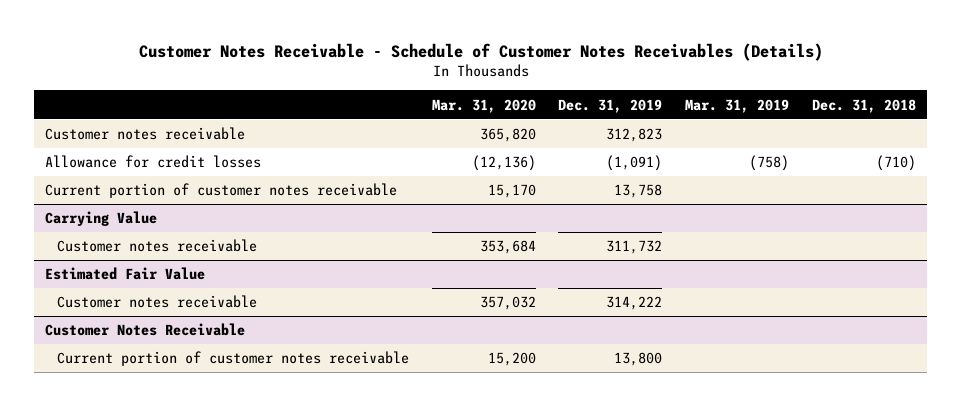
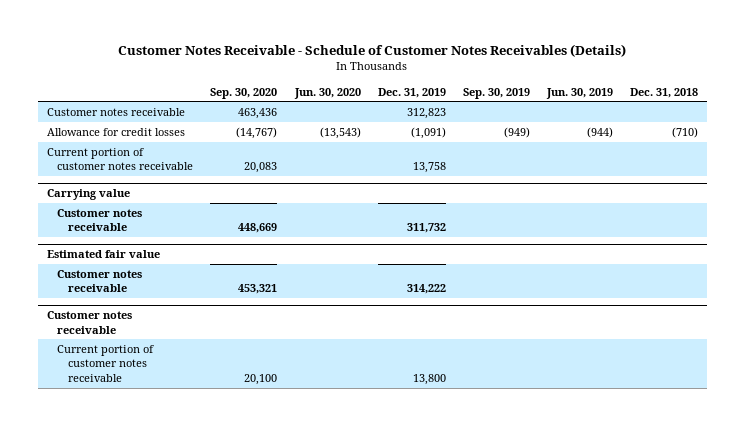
[431,98,536,113] Mar. 31, 2020 -> none
[685,98,790,113] Mar. 31, 2019 -> none
none -> [210,87,278,99] Sep. 30, 2020
none -> [293,87,361,99] Jun. 30, 2020
none -> [463,87,531,99] Sep. 30, 2019
none -> [546,87,614,99] Jun. 30, 2019
[45,211,158,227] Carrying Value -> [46,189,130,201] Carrying value
[45,267,206,281] Estimated Fair Value -> [46,250,160,259] Estimated fair value
[45,323,246,337] Customer Notes Receivable -> [46,311,132,334] Customer notes receivable

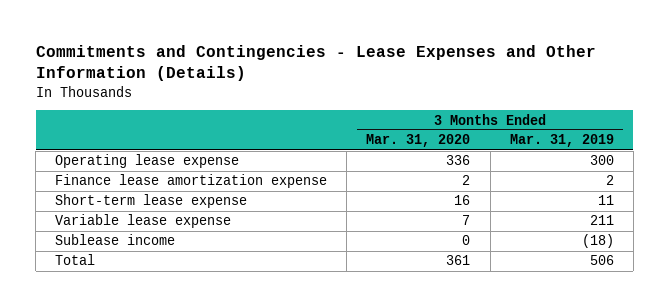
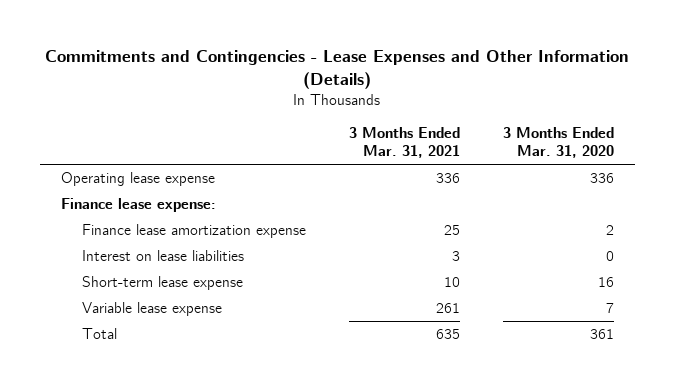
[509,134,614,148] Mar. 31, 2019 -> none
none -> [348,127,460,159] 3 Months Ended Mar. 31, 2021
none -> [61,198,217,213] Finance lease expense:
none -> [81,250,244,262] Interest on lease liabilities
[55,234,176,246] Sublease income -> none

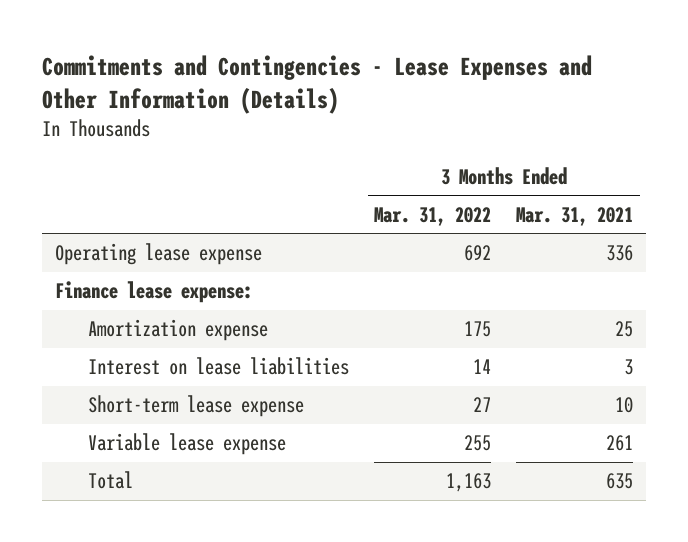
[502,127,614,159] 3 Months Ended Mar. 31, 2020 -> none
none -> [374,206,492,226] Mar. 31, 2022
[81,224,306,239] Finance lease amortization expense -> [87,319,268,342] Amortization expense

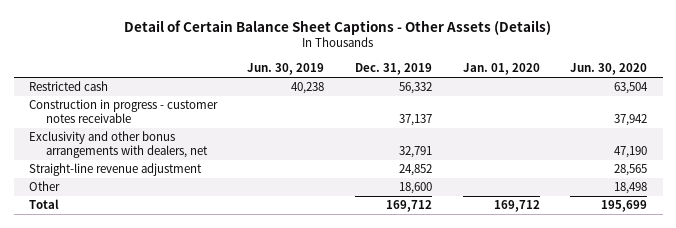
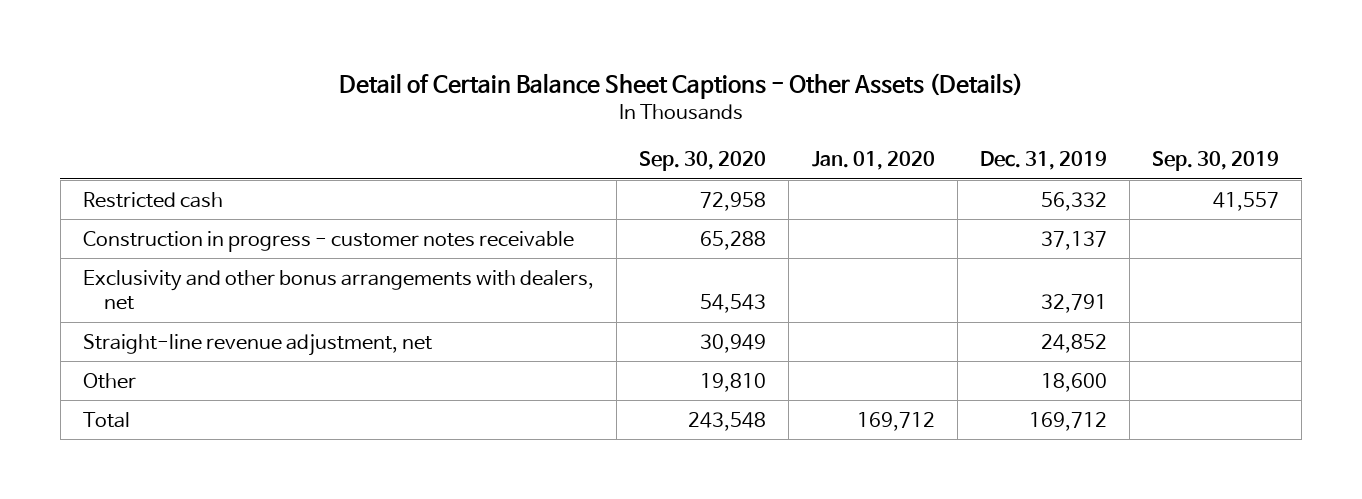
[247,63,325,76] Jun. 30, 2019 -> none
[570,63,648,76] Jun. 30, 2020 -> none
none -> [639,151,767,172] Sep. 30, 2020
none -> [1152,151,1280,172] Sep. 30, 2019
[28,163,202,177] Straight-line revenue adjustment -> [83,334,433,357] Straight-line revenue adjustment, net

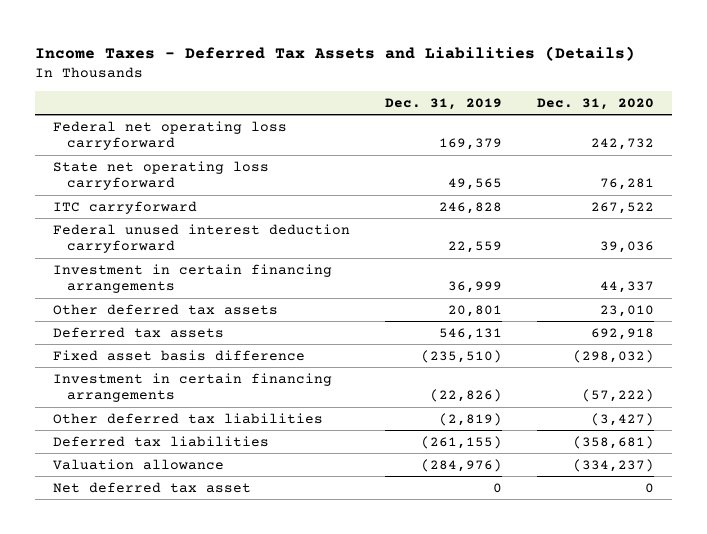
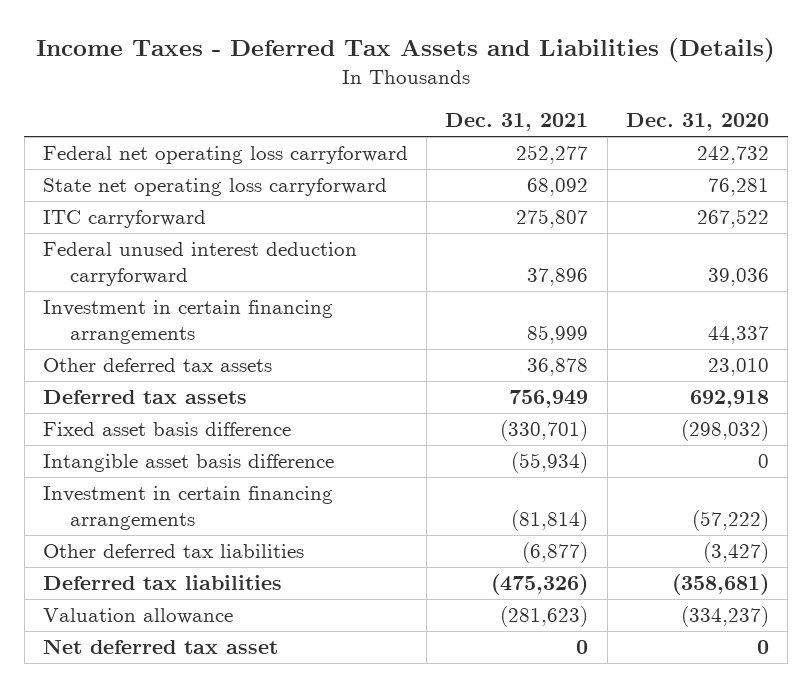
[384,98,502,111] Dec. 31, 2019 -> none
none -> [445,113,589,132] Dec. 31, 2021
none -> [42,453,334,472] Intangible asset basis difference

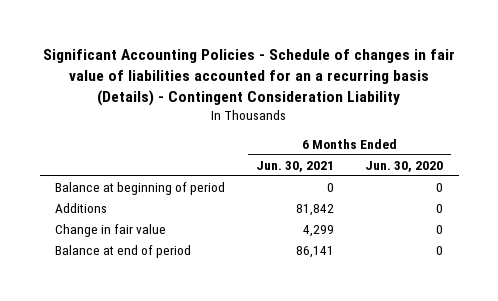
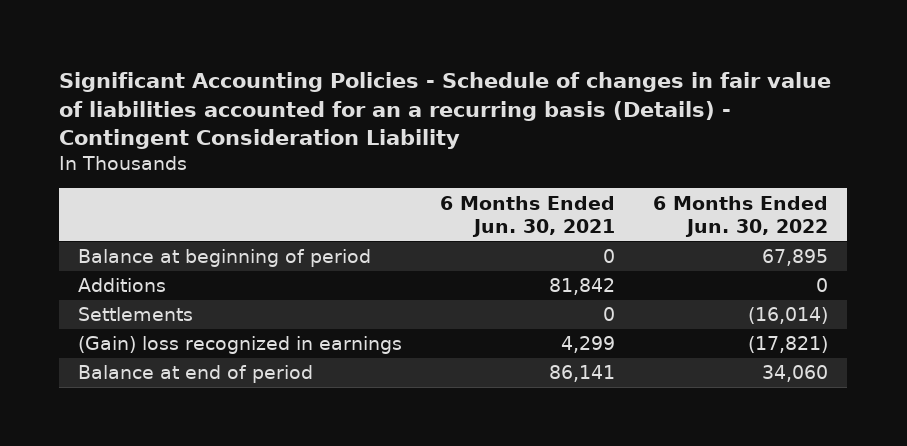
[365,161,444,173] Jun. 30, 2020 -> none
none -> [653,195,829,238] 6 Months Ended Jun. 30, 2022
none -> [78,307,194,322] Settlements
[55,224,167,238] Change in fair value -> [78,336,403,355] (Gain) loss recognized in earnings

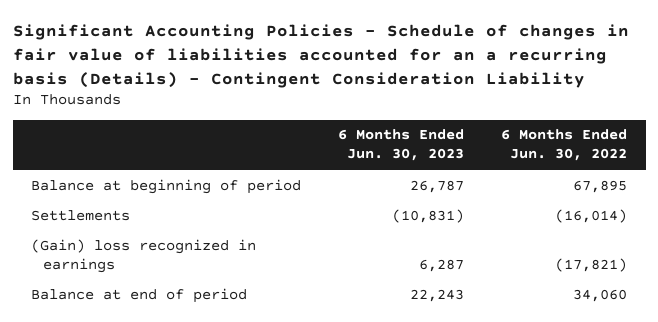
[440,195,616,238] 6 Months Ended Jun. 30, 2021 -> none
none -> [338,129,465,162] 6 Months Ended Jun. 30, 2023
[78,278,167,293] Additions -> none

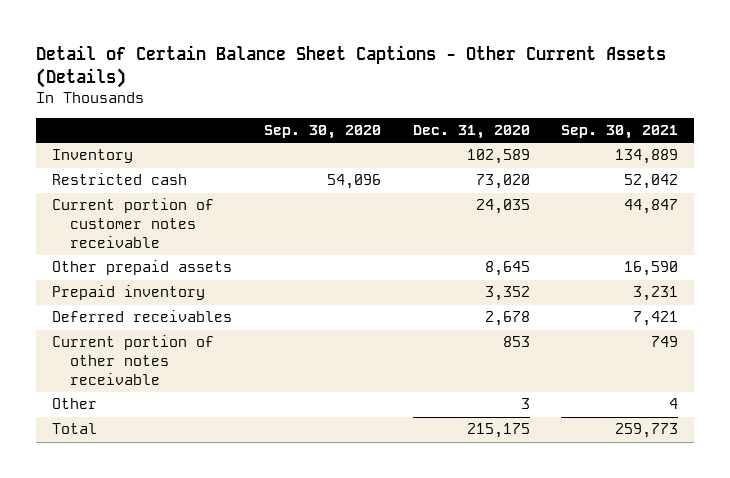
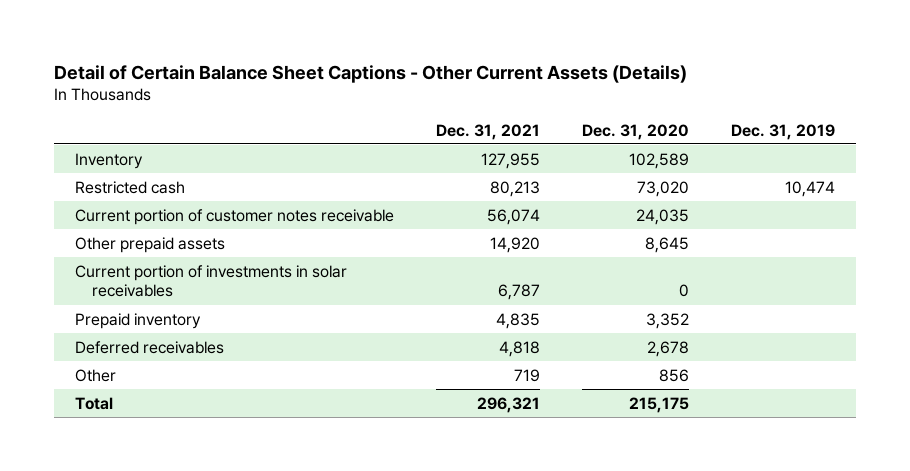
[263,125,381,140] Sep. 30, 2020 -> none
[561,125,679,140] Sep. 30, 2021 -> none
none -> [435,123,540,140] Dec. 31, 2021
none -> [731,123,836,140] Dec. 31, 2019
none -> [74,264,347,298] Current portion of investments in solar receivables
[52,335,215,386] Current portion of other notes receivable -> none
[520,398,530,410] 3 -> [659,368,690,382] 856

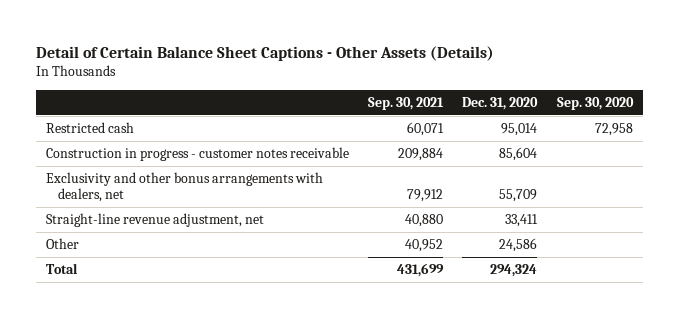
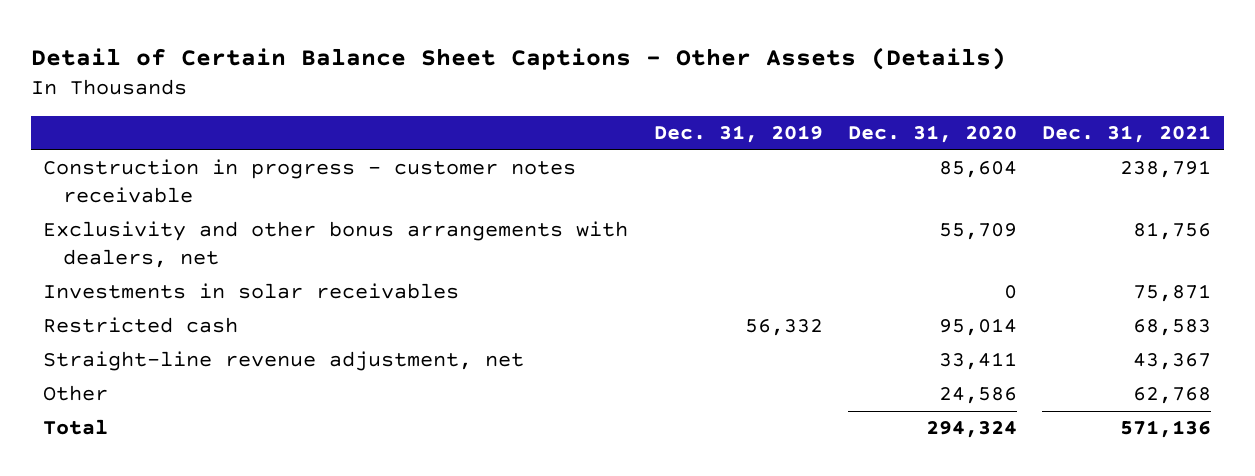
[368,96,445,110] Sep. 30, 2021 -> none
[556,96,634,110] Sep. 30, 2020 -> none
none -> [653,125,823,144] Dec. 31, 2019
none -> [1042,125,1212,144] Dec. 31, 2021
none -> [43,283,460,300] Investments in solar receivables
[45,121,134,133] Restricted cash -> [43,317,239,334] Restricted cash

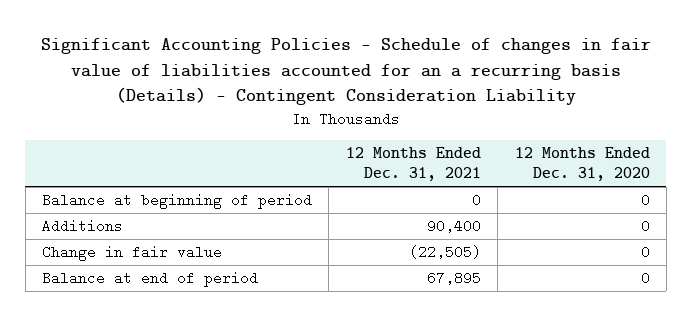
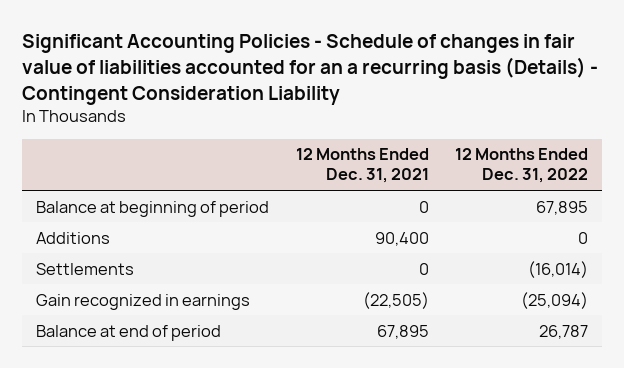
[514,147,650,182] 12 Months Ended Dec. 31, 2020 -> none
none -> [455,148,589,184] 12 Months Ended Dec. 31, 2022
none -> [35,262,134,275] Settlements
[41,245,222,262] Change in fair value -> [35,293,250,310] Gain recognized in earnings

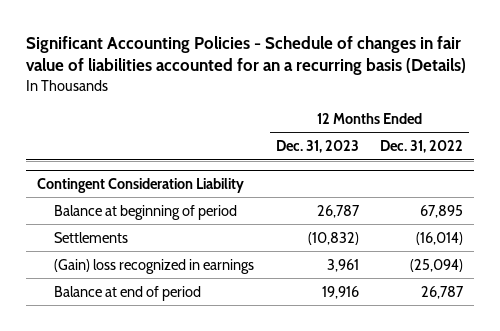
[22,34,599,105] Significant Accounting Policies - Schedule of changes in fair value of liabilities accounted for an a recurring basis (Details) - Contingent Consideration Liability -> [26,35,467,76] Significant Accounting Policies - Schedule of changes in fair value of liabilities accounted for an a recurring basis (Details)
[295,148,429,184] 12 Months Ended Dec. 31, 2021 -> none
none -> [275,140,359,154] Dec. 31, 2023
none -> [36,177,244,193] Contingent Consideration Liability
[35,231,110,244] Additions -> none
[35,293,250,310] Gain recognized in earnings -> [54,258,255,274] (Gain) loss recognized in earnings

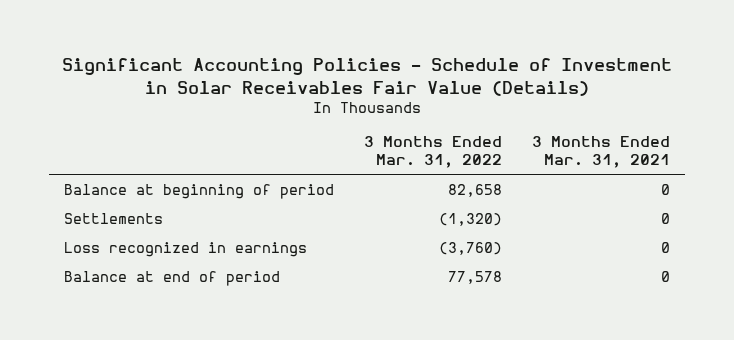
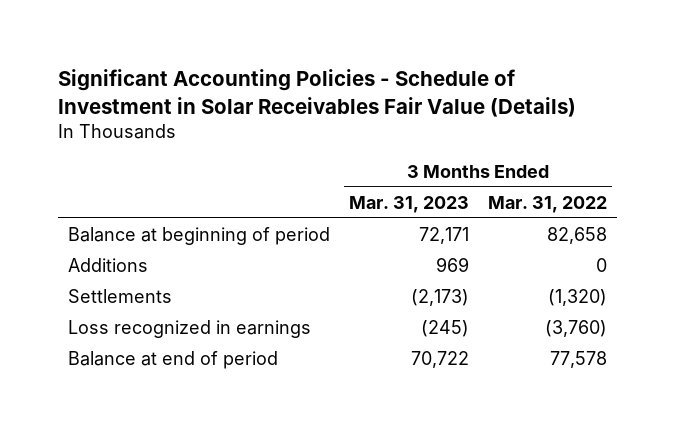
[531,136,670,169] 3 Months Ended Mar. 31, 2021 -> none
none -> [349,195,470,213] Mar. 31, 2023
none -> [67,258,148,273] Additions

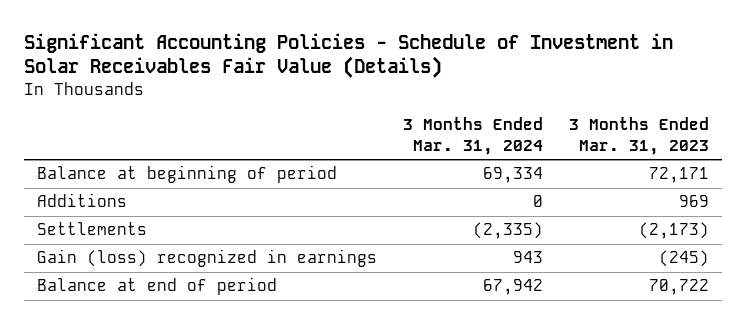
[488,195,608,213] Mar. 31, 2022 -> none
none -> [402,117,543,155] 3 Months Ended Mar. 31, 2024
[67,320,311,339] Loss recognized in earnings -> [36,249,377,268] Gain (loss) recognized in earnings

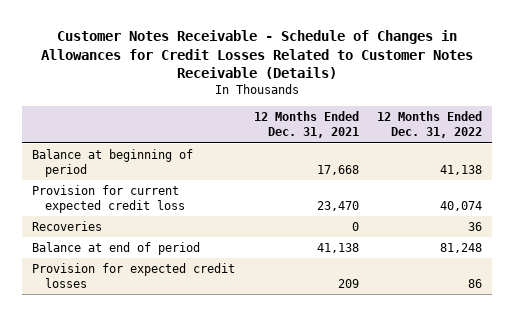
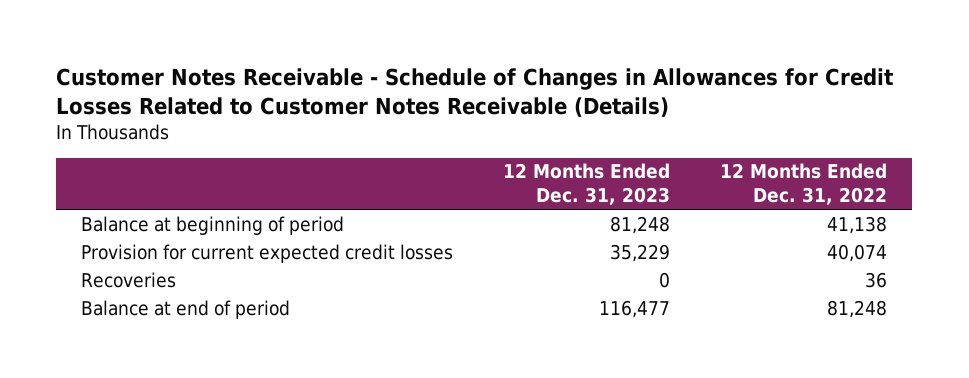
[253,111,359,139] 12 Months Ended Dec. 31, 2021 -> none
none -> [503,163,671,205] 12 Months Ended Dec. 31, 2023
[31,185,186,213] Provision for current expected credit loss -> [81,243,454,263] Provision for current expected credit losses
[31,263,235,288] Provision for expected credit losses -> none

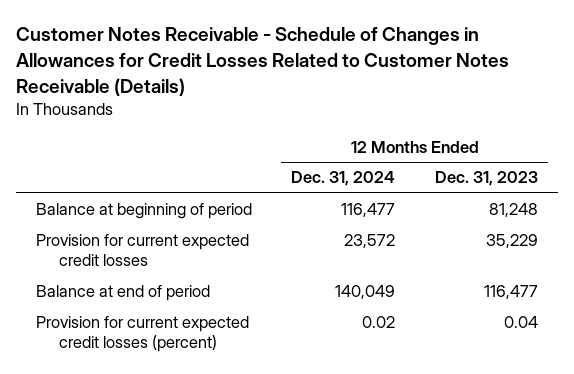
[720,163,888,205] 12 Months Ended Dec. 31, 2022 -> none
none -> [291,171,396,187] Dec. 31, 2024
[81,271,177,288] Recoveries -> none
none -> [35,316,249,353] Provision for current expected credit losses (percent)

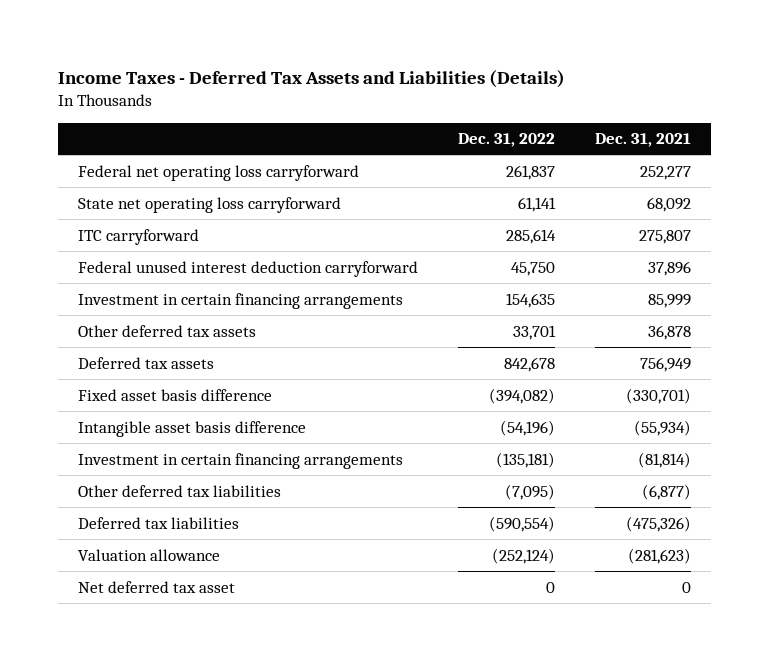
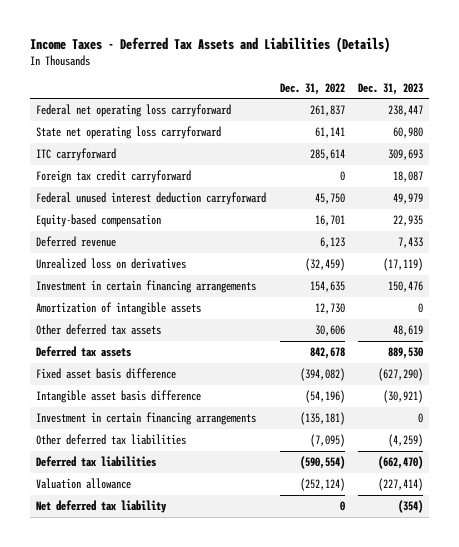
[594,133,691,148] Dec. 31, 2021 -> none
none -> [357,82,423,95] Dec. 31, 2023
none -> [36,169,192,183] Foreign tax credit carryforward
none -> [36,213,162,227] Equity-based compensation
none -> [36,235,117,247] Deferred revenue
none -> [36,257,187,269] Unrealized loss on derivatives
none -> [36,301,202,315] Amortization of intangible assets
[512,324,556,340] 33,701 -> [314,324,345,336] 30,606
[77,580,235,593] Net deferred tax asset -> [36,499,168,513] Net deferred tax liability

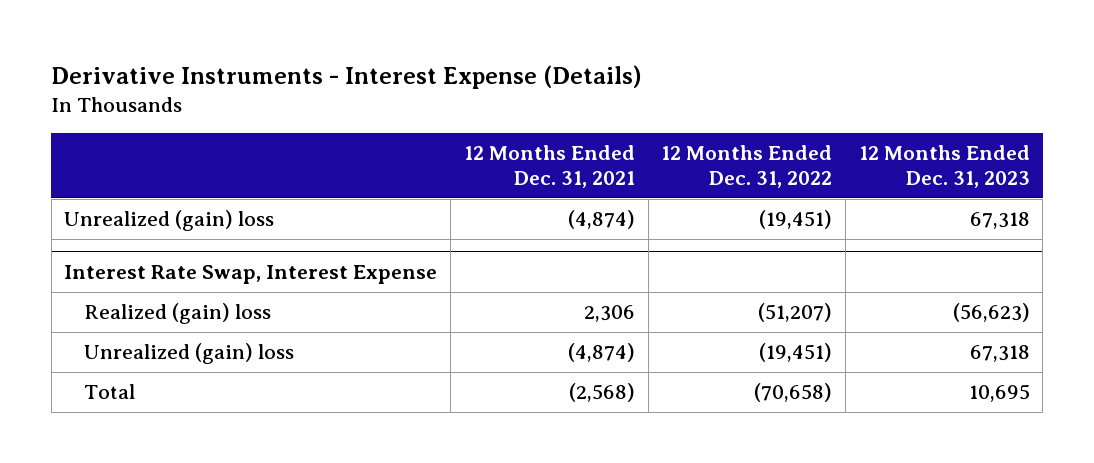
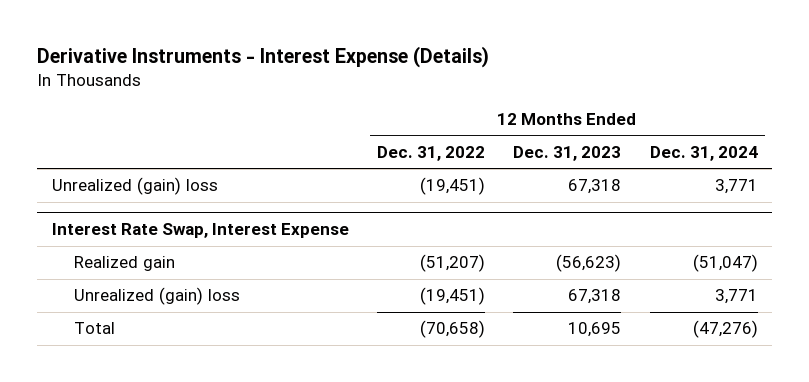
[463,144,635,188] 12 Months Ended Dec. 31, 2021 -> none
none -> [649,145,758,161] Dec. 31, 2024
[84,303,272,325] Realized (gain) loss -> [74,256,176,272] Realized gain

